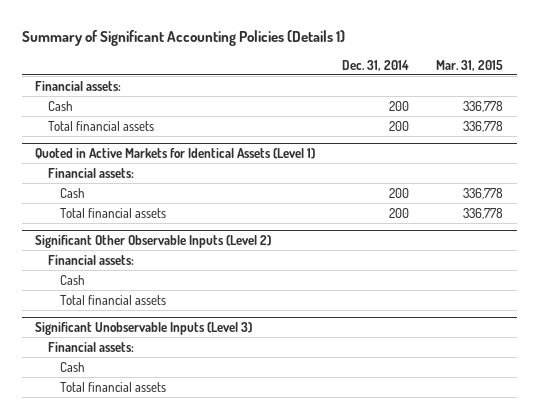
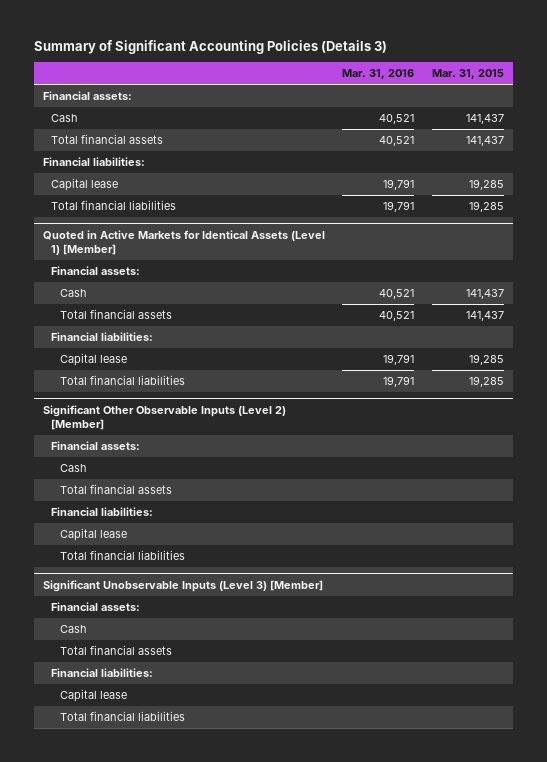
[21,30,345,47] Summary of Significant Accounting Policies (Details 1) -> [33,39,387,54] Summary of Significant Accounting Policies (Details 3)
[342,59,410,71] Dec. 31, 2014 -> none
none -> [342,69,415,80] Mar. 31, 2016
[463,100,504,112] 336,778 -> [466,114,505,125] 141,437
[463,120,504,132] 336,778 -> [466,136,505,147] 141,437
none -> [42,157,145,167] Financial liabilities:
none -> [51,178,119,192] Capital lease
none -> [51,200,177,211] Total financial liabilities
[35,148,316,160] Quoted in Active Markets for Identical Assets (Level 1) -> [42,229,325,255] Quoted in Active Markets for Identical Assets (Level 1) [Member]
[463,187,504,199] 336,778 -> [466,289,505,300] 141,437
[463,207,504,219] 336,778 -> [466,311,505,322] 141,437
none -> [51,332,154,342] Financial liabilities:
none -> [60,353,128,367] Capital lease
none -> [60,375,186,386] Total financial liabilities
[35,235,272,249] Significant Other Observable Inputs (Level 2) -> [42,404,286,430] Significant Other Observable Inputs (Level 2) [Member]
none -> [51,507,154,517] Financial liabilities:
none -> [60,528,128,542] Capital lease
none -> [60,550,186,561] Total financial liabilities
[35,322,253,336] Significant Unobservable Inputs (Level 3) -> [42,579,323,592] Significant Unobservable Inputs (Level 3) [Member]
none -> [51,668,154,678] Financial liabilities:
none -> [60,689,128,703] Capital lease
none -> [60,711,186,722] Total financial liabilities

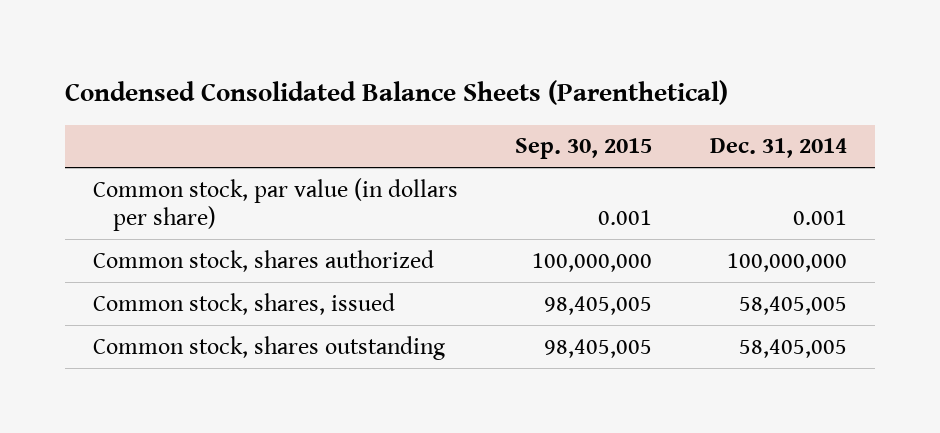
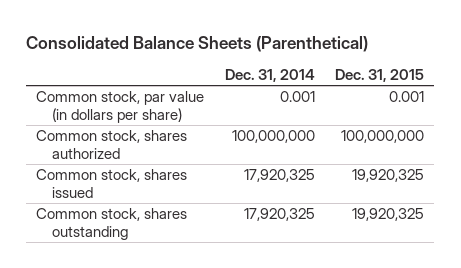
[64,80,728,106] Condensed Consolidated Balance Sheets (Parenthetical) -> [26,36,369,53] Consolidated Balance Sheets (Parenthetical)
[515,138,653,160] Sep. 30, 2015 -> none
none -> [335,68,425,82] Dec. 31, 2015
[93,292,396,315] Common stock, shares, issued -> [36,169,188,198] Common stock, shares issued
[738,295,847,315] 58,405,005 -> [243,169,315,183] 17,920,325
[738,338,847,358] 58,405,005 -> [243,208,315,222] 17,920,325

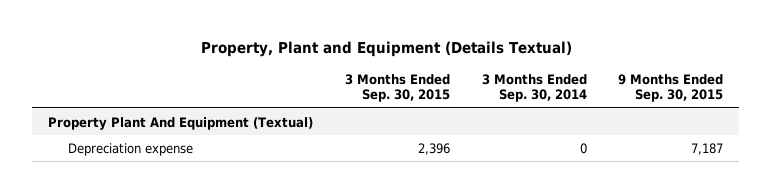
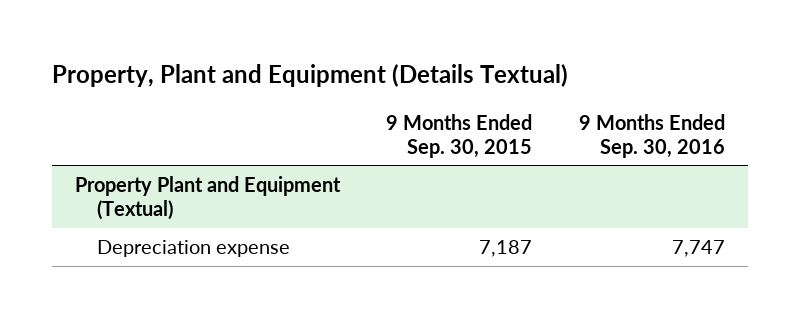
[344,73,450,103] 3 Months Ended Sep. 30, 2015 -> none
[481,73,587,103] 3 Months Ended Sep. 30, 2014 -> none
none -> [578,114,725,158] 9 Months Ended Sep. 30, 2016
[48,116,314,130] Property Plant And Equipment (Textual) -> [75,176,342,220] Property Plant and Equipment (Textual)

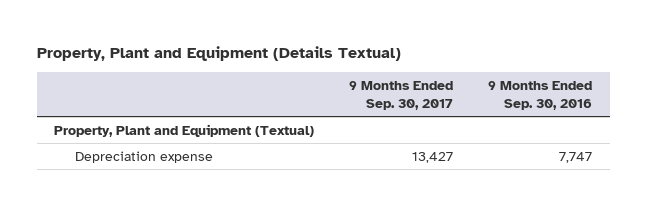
[386,114,533,158] 9 Months Ended Sep. 30, 2015 -> none
none -> [349,81,454,110] 9 Months Ended Sep. 30, 2017
[75,176,342,220] Property Plant and Equipment (Textual) -> [54,123,315,137] Property, Plant and Equipment (Textual)

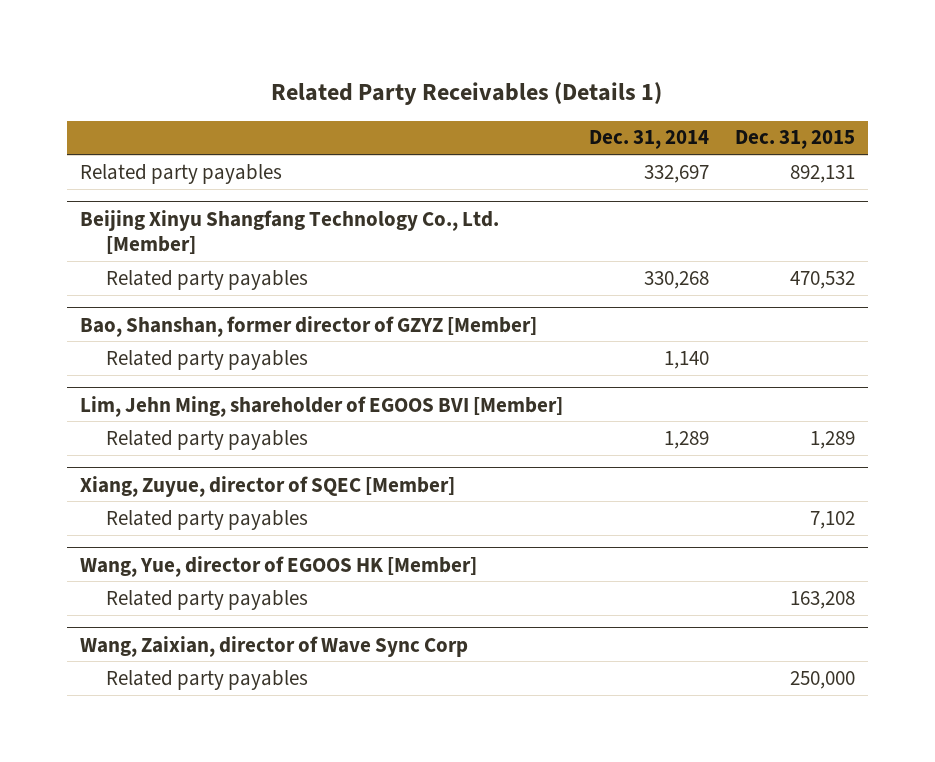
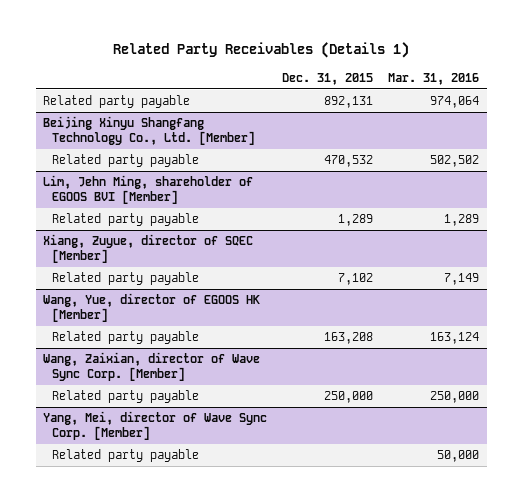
[588,130,709,150] Dec. 31, 2014 -> none
none -> [388,72,480,85] Mar. 31, 2016
[79,163,282,184] Related party payables -> [43,95,191,109] Related party payable
[79,315,537,337] Bao, Shanshan, former director of GZYZ [Member] -> none
[105,349,308,370] Related party payables -> none
[105,269,308,290] Related party payables -> [52,154,200,168] Related party payable
[105,429,308,450] Related party payables -> [52,213,200,227] Related party payable
[105,509,308,530] Related party payables -> [52,272,200,286] Related party payable
[105,589,308,610] Related party payables -> [52,331,200,345] Related party payable
[79,635,468,657] Wang, Zaixian, director of Wave Sync Corp -> [43,352,261,382] Wang, Zaixian, director of Wave Sync Corp. [Member]
[105,669,308,690] Related party payables -> [52,390,200,404] Related party payable
none -> [43,411,268,441] Yang, Mei, director of Wave Sync Corp. [Member]
none -> [52,449,200,463] Related party payable

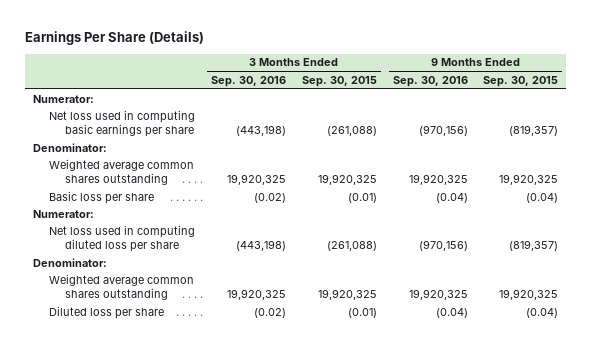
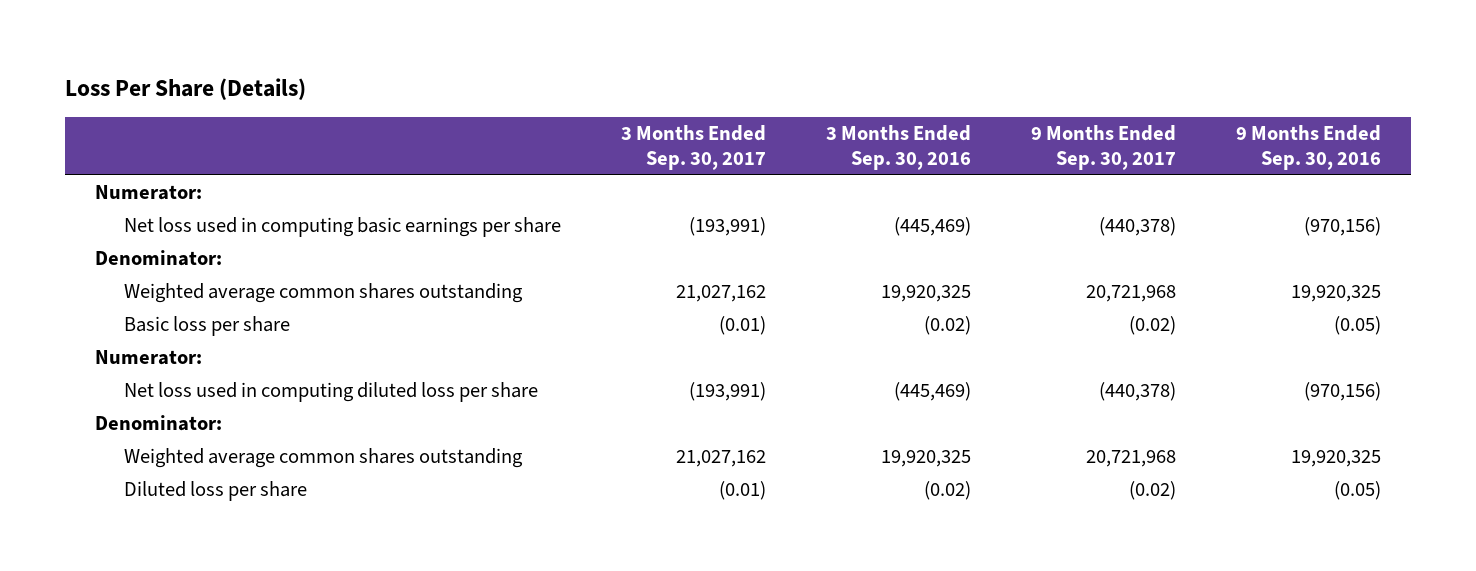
[25,31,205,46] Earnings Per Share (Details) -> [64,78,306,101] Loss Per Share (Details)
[301,75,377,87] Sep. 30, 2015 -> none
[483,75,559,87] Sep. 30, 2015 -> none
none -> [621,125,767,170] 3 Months Ended Sep. 30, 2017
none -> [1030,125,1176,170] 9 Months Ended Sep. 30, 2017
[236,125,287,137] (443,198) -> [894,217,972,237] (445,469)
[435,192,468,203] (0.04) -> [1333,316,1381,336] (0.05)
[236,240,287,252] (443,198) -> [894,382,972,402] (445,469)
[435,307,468,318] (0.04) -> [1333,481,1381,501] (0.05)

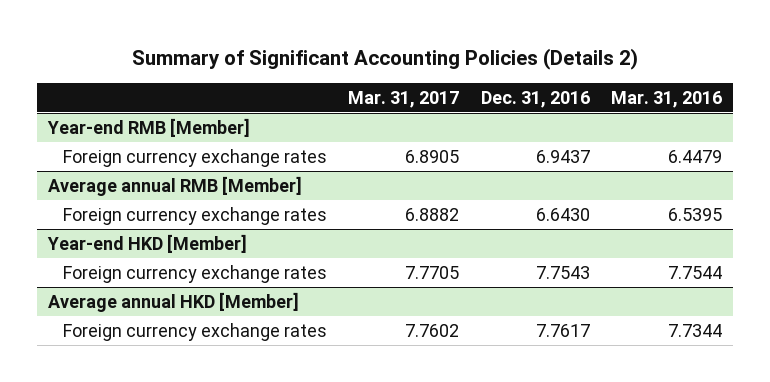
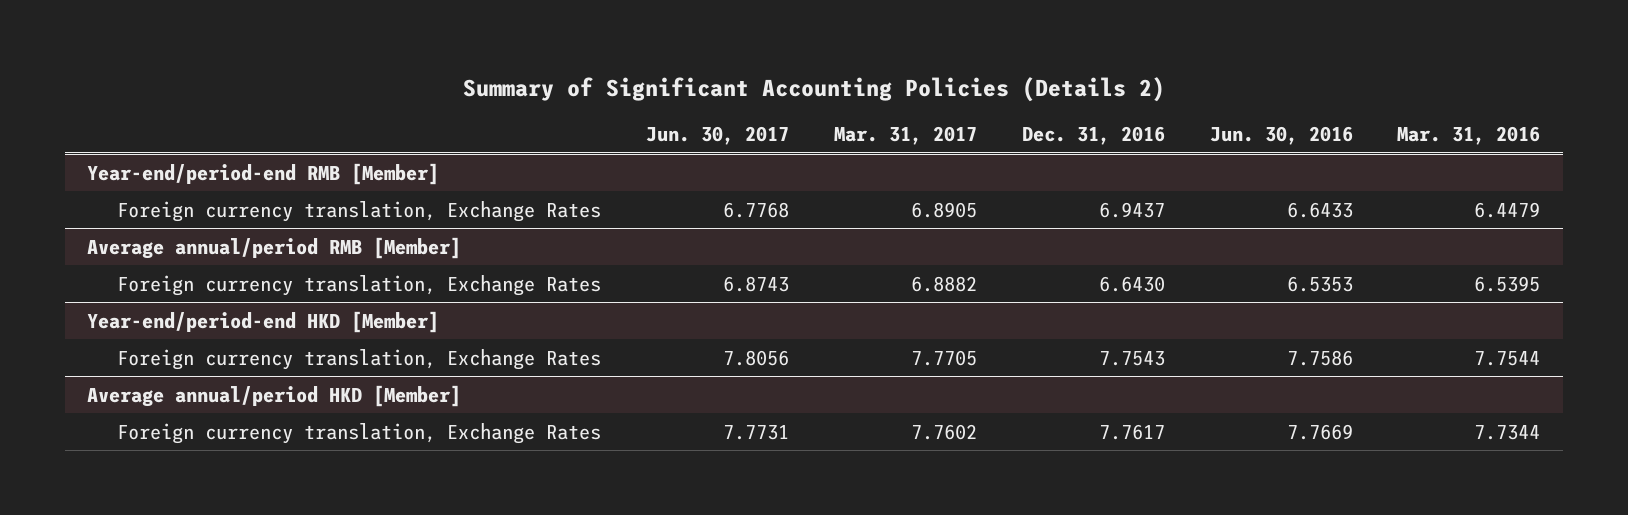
none -> [646,126,790,146] Jun. 30, 2017
none -> [1209,126,1353,146] Jun. 30, 2016
[46,117,250,137] Year-end RMB [Member] -> [87,162,440,185] Year-end/period-end RMB [Member]
[62,148,327,167] Foreign currency exchange rates -> [117,200,602,222] Foreign currency translation, Exchange Rates
[47,175,302,196] Average annual RMB [Member] -> [87,236,462,259] Average annual/period RMB [Member]
[62,206,327,225] Foreign currency exchange rates -> [117,274,602,296] Foreign currency translation, Exchange Rates
[46,233,247,253] Year-end HKD [Member] -> [87,310,440,333] Year-end/period-end HKD [Member]
[62,264,327,283] Foreign currency exchange rates -> [117,348,602,370] Foreign currency translation, Exchange Rates
[47,291,299,312] Average annual HKD [Member] -> [87,384,462,407] Average annual/period HKD [Member]
[62,322,327,341] Foreign currency exchange rates -> [117,422,602,444] Foreign currency translation, Exchange Rates

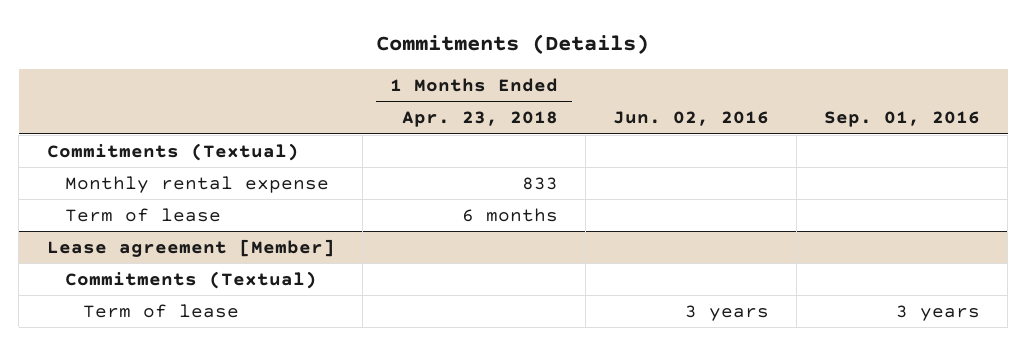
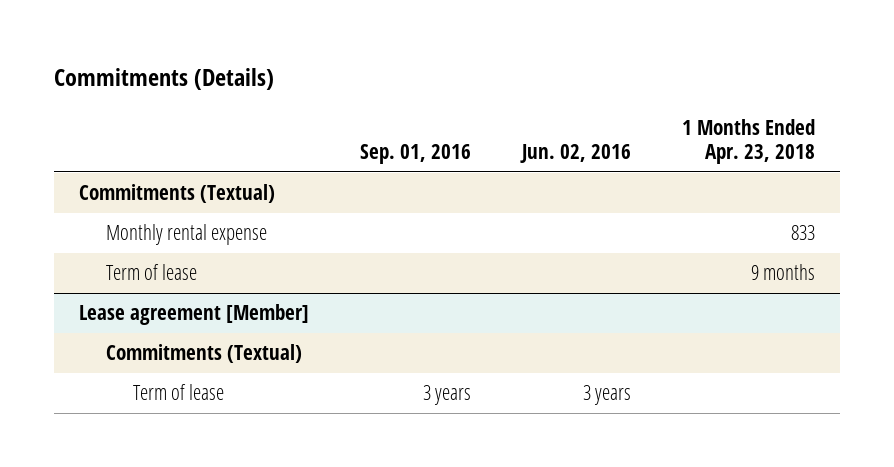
[461,207,558,222] 6 months -> [750,264,815,281] 9 months

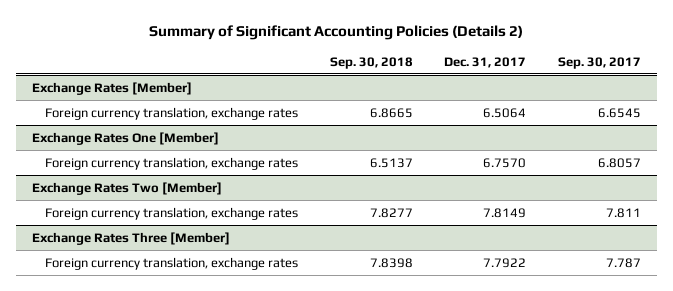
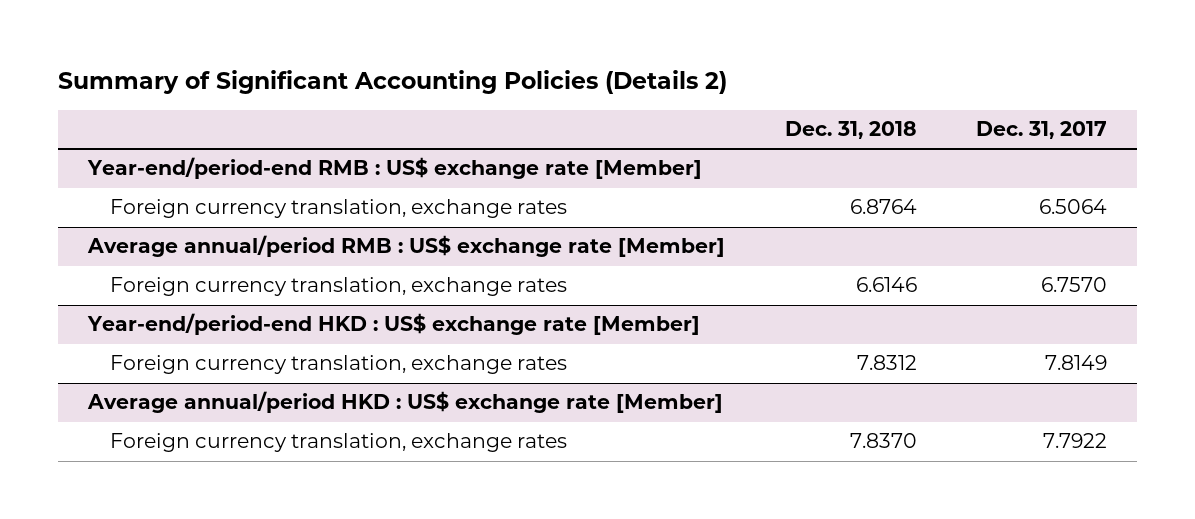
[329,56,413,69] Sep. 30, 2018 -> none
[557,56,641,69] Sep. 30, 2017 -> none
none -> [784,121,917,140] Dec. 31, 2018
[31,81,192,95] Exchange Rates [Member] -> [86,157,702,180] Year-end/period-end RMB : US$ exchange rate [Member]
[31,131,219,145] Exchange Rates One [Member] -> [86,235,725,258] Average annual/period RMB : US$ exchange rate [Member]
[31,181,222,195] Exchange Rates Two [Member] -> [86,313,700,336] Year-end/period-end HKD : US$ exchange rate [Member]
[31,231,230,245] Exchange Rates Three [Member] -> [86,391,723,414] Average annual/period HKD : US$ exchange rate [Member]

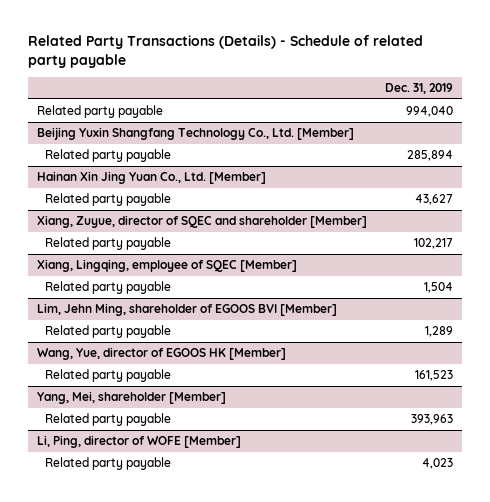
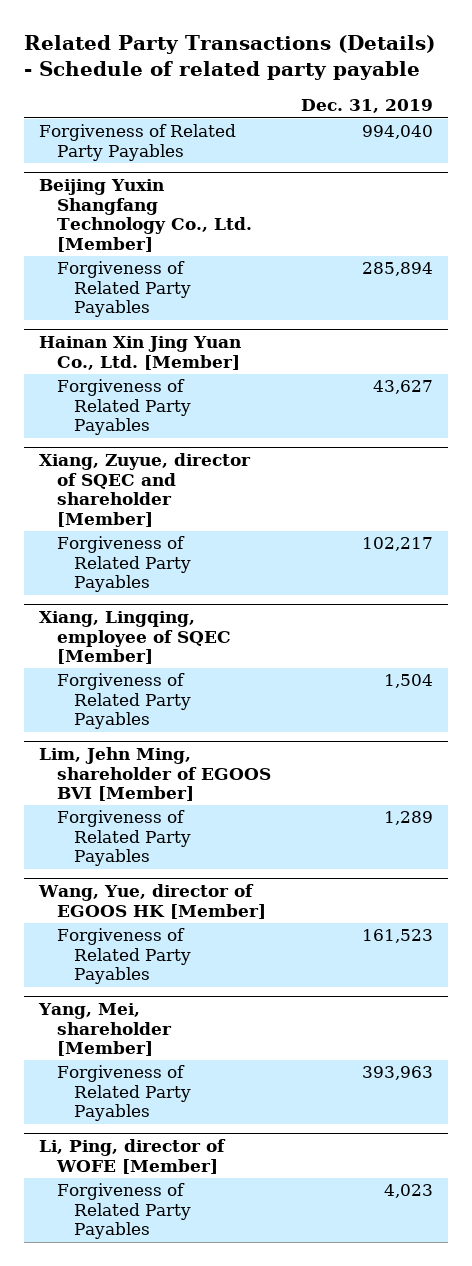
[36,105,163,119] Related party payable -> [39,124,237,161] Forgiveness of Related Party Payables
[45,149,172,163] Related party payable -> [56,261,192,318] Forgiveness of Related Party Payables
[45,193,172,207] Related party payable -> [56,379,192,436] Forgiveness of Related Party Payables
[45,237,172,251] Related party payable -> [56,536,192,593] Forgiveness of Related Party Payables
[45,281,172,295] Related party payable -> [56,673,192,730] Forgiveness of Related Party Payables
[45,325,172,339] Related party payable -> [56,810,192,867] Forgiveness of Related Party Payables
[45,369,172,383] Related party payable -> [56,928,192,985] Forgiveness of Related Party Payables
[45,413,172,427] Related party payable -> [56,1065,192,1122] Forgiveness of Related Party Payables
[45,457,172,471] Related party payable -> [56,1183,192,1240] Forgiveness of Related Party Payables

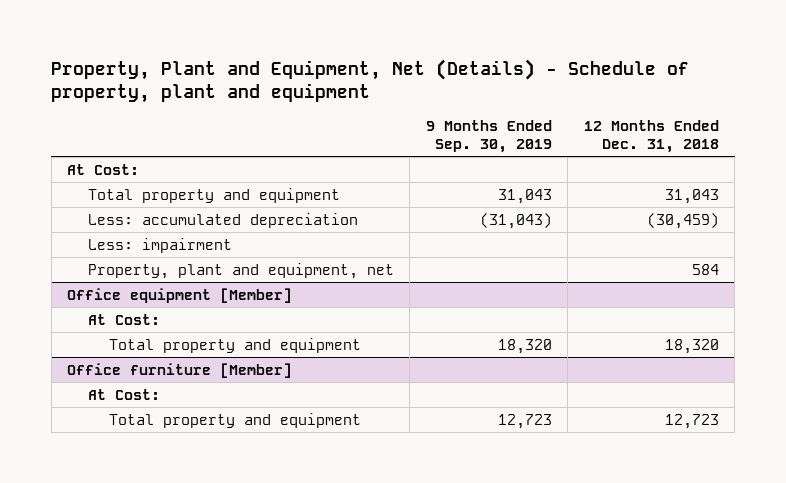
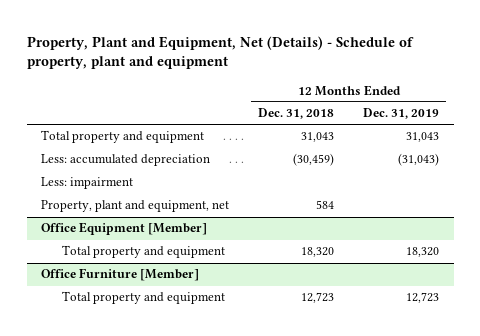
[425,120,552,153] 9 Months Ended Sep. 30, 2019 -> none
none -> [363,108,440,120] Dec. 31, 2019
[67,163,140,175] At Cost: -> none
[88,313,161,325] At Cost: -> none
[67,287,293,303] Office equipment [Member] -> [41,222,208,236] Office Equipment [Member]
[88,388,161,400] At Cost: -> none
[67,362,293,378] Office furniture [Member] -> [41,268,200,282] Office Furniture [Member]

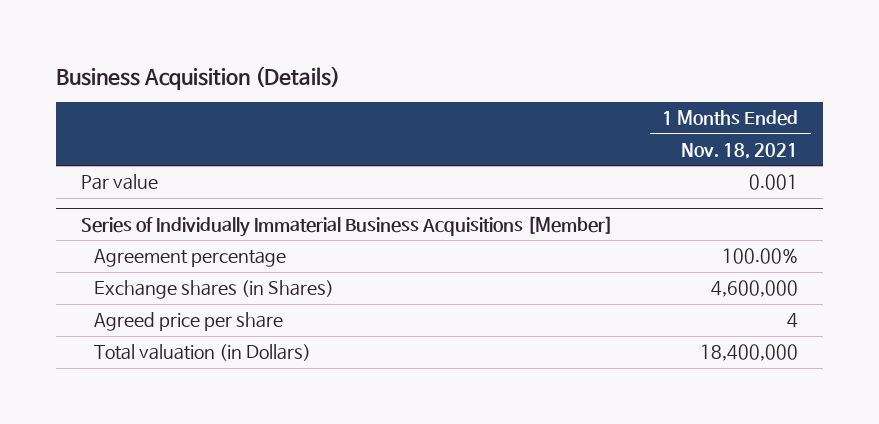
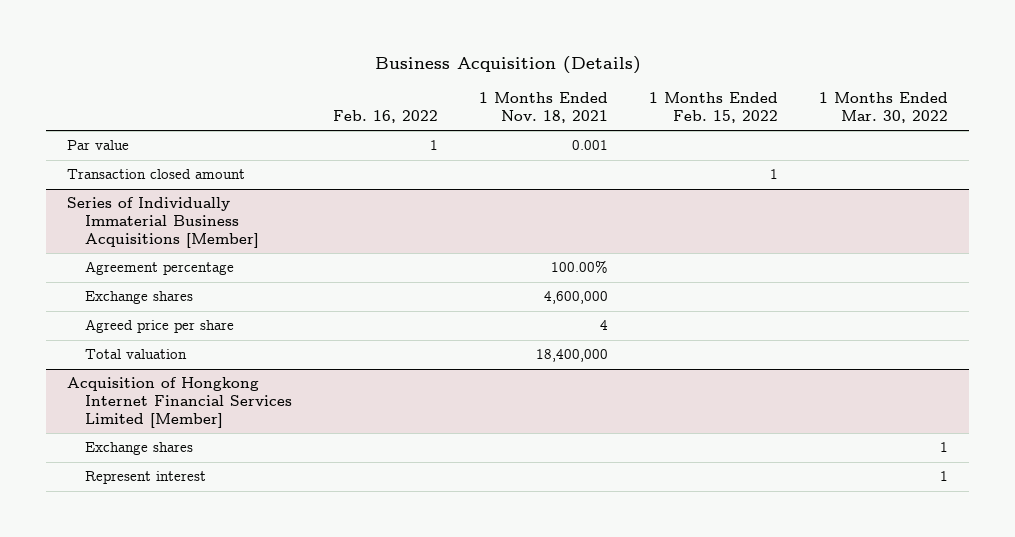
none -> [333,110,439,124] Feb. 16, 2022
none -> [649,92,779,124] 1 Months Ended Feb. 15, 2022
none -> [819,92,949,124] 1 Months Ended Mar. 30, 2022
none -> [66,169,245,180] Transaction closed amount
[93,280,334,300] Exchange shares (in Shares) -> [85,291,194,305] Exchange shares
[93,344,311,362] Total valuation (in Dollars) -> [85,349,188,360] Total valuation
none -> [66,377,293,428] Acquisition of Hongkong Internet Financial Services Limited [Member]
none -> [85,442,194,456] Exchange shares
none -> [85,471,207,485] Represent interest

